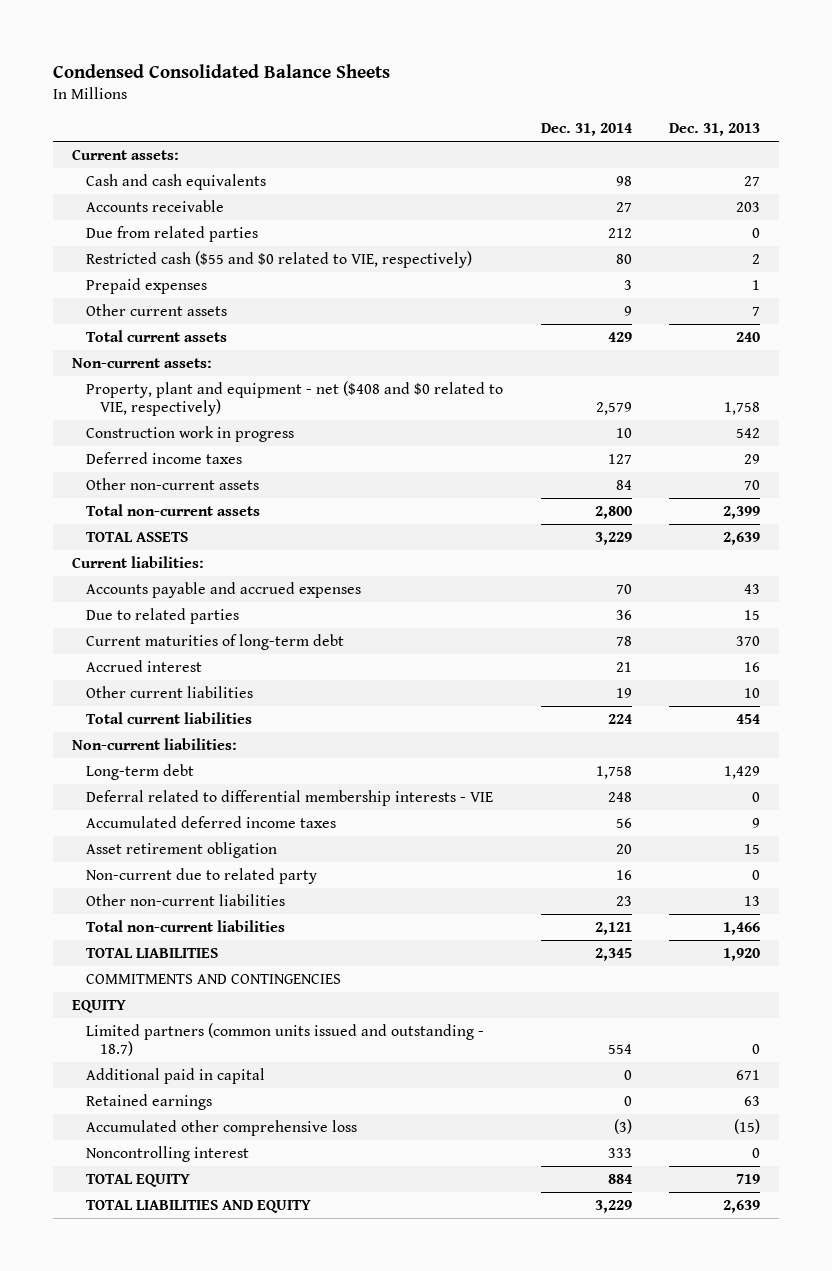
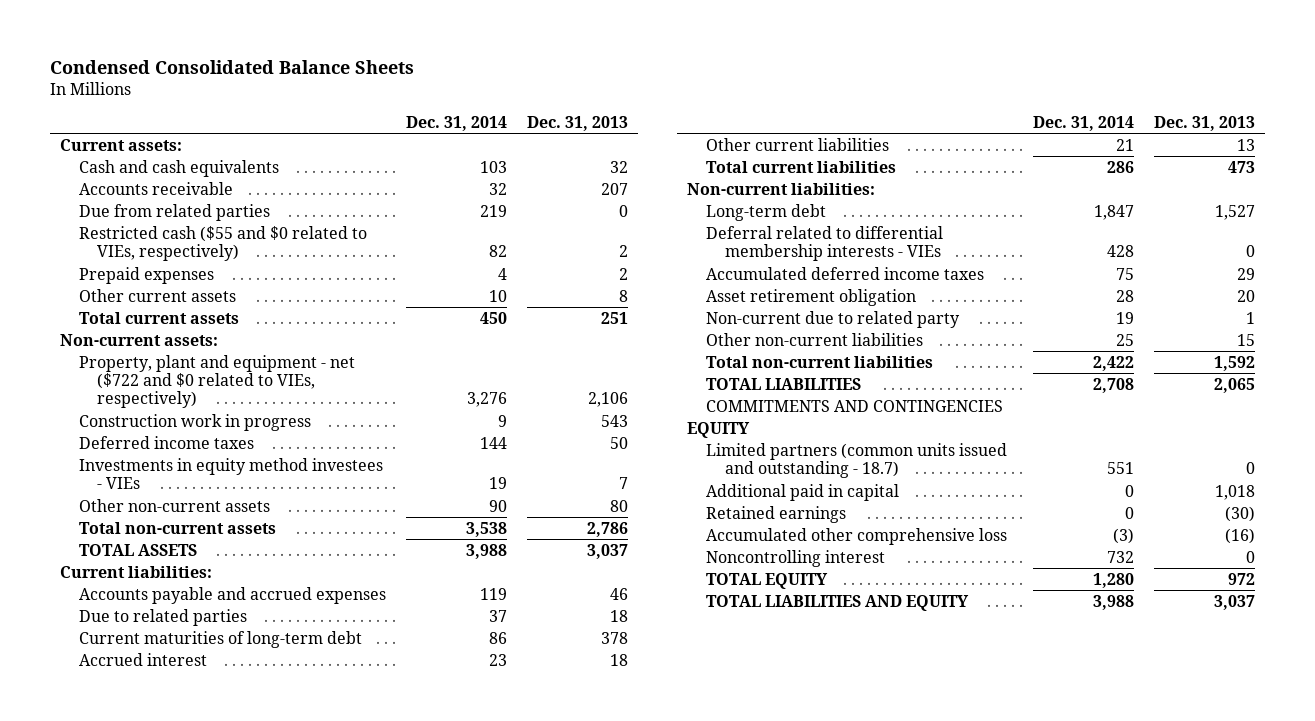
[615,175,632,186] 98 -> [479,160,507,173] 103
[744,175,761,186] 27 -> [609,160,628,173] 32
[615,201,632,212] 27 -> [488,182,507,195] 32
[736,201,761,212] 203 -> [600,182,628,195] 207
[607,227,632,238] 212 -> [479,204,507,217] 219
[85,250,472,268] Restricted cash ($55 and $0 related to VIE, respectively) -> [78,225,367,262] Restricted cash ($55 and $0 related to VIEs, respectively)
[615,253,632,264] 80 -> [488,245,507,258] 82
[623,279,632,290] 3 -> [497,267,507,280] 4
[752,279,761,290] 1 -> [618,267,628,280] 2
[623,305,632,316] 9 -> [488,289,507,302] 10
[752,306,761,316] 7 -> [618,289,628,302] 8
[607,331,632,342] 429 -> [479,311,507,324] 450
[736,331,761,342] 240 -> [600,311,628,324] 251
[85,380,503,417] Property, plant and equipment - net ($408 and $0 related to VIE, respectively) -> [78,354,355,409] Property, plant and equipment - net ($722 and $0 related to VIEs, respectively)
[595,402,632,416] 2,579 -> [466,392,507,408] 3,276
[724,402,761,416] 1,758 -> [587,392,628,408] 2,106
[615,427,632,438] 10 -> [497,414,507,427] 9
[736,427,761,438] 542 -> [600,414,628,427] 543
[607,453,632,464] 127 -> [479,436,507,449] 144
[744,453,761,464] 29 -> [609,436,628,449] 50
none -> [78,457,383,490] Investments in equity method investees - VIEs
[615,479,632,490] 84 -> [488,499,507,512] 90
[744,479,761,490] 70 -> [609,499,628,512] 80
[594,505,632,519] 2,800 -> [465,521,507,537] 3,538
[723,505,761,519] 2,399 -> [586,521,628,537] 2,786
[594,531,632,545] 3,229 -> [465,543,507,559] 3,988
[723,531,761,545] 2,639 -> [586,543,628,559] 3,037
[615,583,632,594] 70 -> [479,587,507,600] 119
[744,583,761,594] 43 -> [609,587,628,600] 46
[615,609,632,620] 36 -> [488,609,507,622] 37
[744,609,761,620] 15 -> [609,609,628,622] 18
[615,635,632,646] 78 -> [488,631,507,644] 86
[736,635,761,646] 370 -> [600,631,628,644] 378
[615,661,632,672] 21 -> [488,653,507,666] 23
[744,661,761,672] 16 -> [609,653,628,666] 18
[615,687,632,698] 19 -> [1116,138,1135,151] 21
[744,687,761,698] 10 -> [1237,138,1256,151] 13
[607,713,632,724] 224 -> [1107,160,1135,173] 286
[736,713,761,724] 454 -> [1228,160,1256,173] 473
[595,765,632,779] 1,758 -> [1094,204,1135,220] 1,847
[724,765,761,779] 1,429 -> [1215,204,1256,220] 1,527
[85,789,493,806] Deferral related to differential membership interests - VIE -> [706,225,944,262] Deferral related to differential membership interests - VIEs
[607,791,632,802] 248 -> [1107,245,1135,258] 428
[615,817,632,828] 56 -> [1116,267,1135,280] 75
[752,817,761,828] 9 -> [1237,267,1256,280] 29
[615,843,632,854] 20 -> [1116,289,1135,302] 28
[744,843,761,854] 15 -> [1237,289,1256,302] 20
[615,869,632,880] 16 -> [1116,311,1135,324] 19
[752,869,761,880] 0 -> [1246,311,1256,324] 1
[615,895,632,906] 23 -> [1116,333,1135,346] 25
[744,895,761,906] 13 -> [1237,333,1256,346] 15
[594,921,632,935] 2,121 -> [1093,355,1135,371] 2,422
[723,921,761,935] 1,466 -> [1214,355,1256,371] 1,592
[594,947,632,961] 2,345 -> [1093,377,1135,393] 2,708
[723,947,761,961] 1,920 -> [1214,377,1256,393] 2,065
[607,1044,632,1055] 554 -> [1107,462,1135,475] 551
[736,1069,761,1080] 671 -> [1215,484,1256,500] 1,018
[744,1095,761,1106] 63 -> [1225,505,1256,522] (30)
[734,1118,761,1134] (15) -> [1225,527,1256,544] (16)
[607,1147,632,1158] 333 -> [1107,550,1135,563] 732
[607,1173,632,1184] 884 -> [1093,572,1135,588] 1,280
[736,1173,761,1184] 719 -> [1228,572,1256,585] 972
[594,1199,632,1213] 3,229 -> [1093,594,1135,610] 3,988
[723,1199,761,1213] 2,639 -> [1214,594,1256,610] 3,037

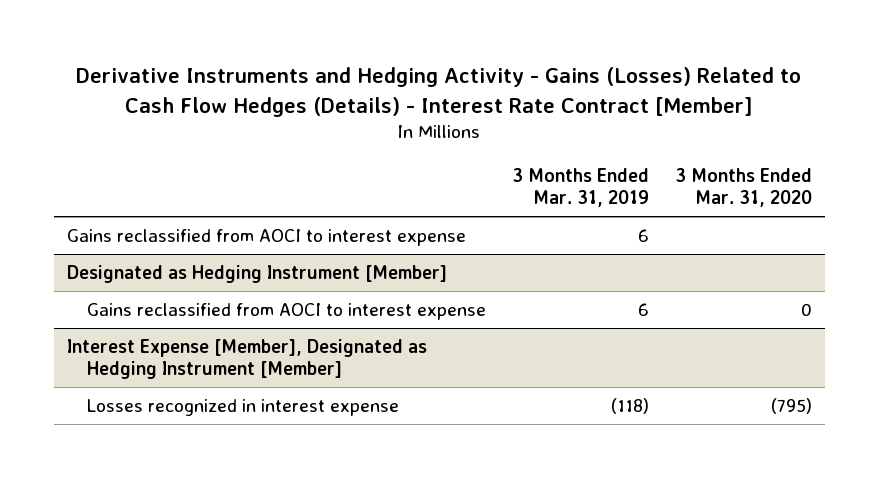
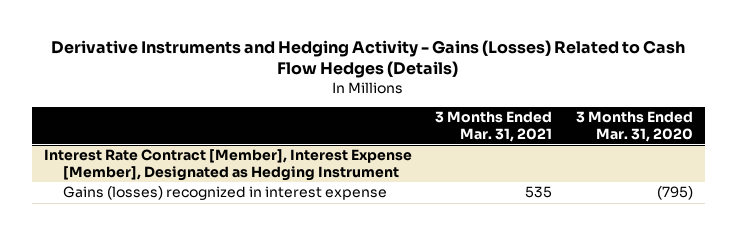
[76,67,802,117] Derivative Instruments and Hedging Activity - Gains (Losses) Related to Cash Flow Hedges (Details) - Interest Rate Contract [Member] -> [51,39,686,79] Derivative Instruments and Hedging Activity - Gains (Losses) Related to Cash Flow Hedges (Details)
[512,168,650,208] 3 Months Ended Mar. 31, 2019 -> none
none -> [435,110,553,142] 3 Months Ended Mar. 31, 2021
[66,228,466,246] Gains reclassified from AOCI to interest expense -> none
[66,264,447,283] Designated as Hedging Instrument [Member] -> none
[86,302,486,320] Gains reclassified from AOCI to interest expense -> none
[66,338,427,379] Interest Expense [Member], Designated as Hedging Instrument [Member] -> [43,149,412,182] Interest Rate Contract [Member], Interest Expense [Member], Designated as Hedging Instrument
[86,398,399,416] Losses recognized in interest expense -> [63,186,388,201] Gains (losses) recognized in interest expense

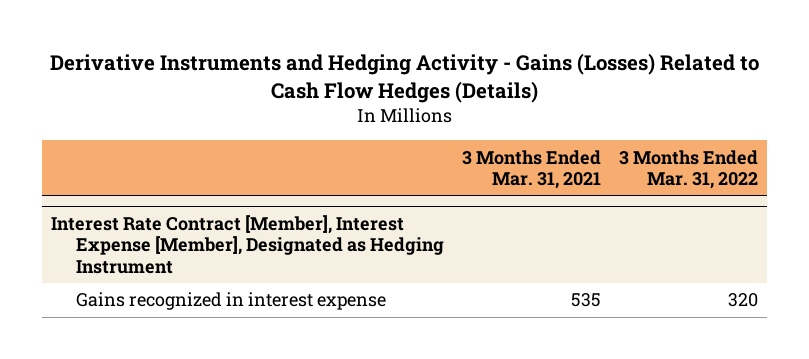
[576,110,694,142] 3 Months Ended Mar. 31, 2020 -> none
none -> [618,149,758,190] 3 Months Ended Mar. 31, 2022
[63,186,388,201] Gains (losses) recognized in interest expense -> [75,292,386,311] Gains recognized in interest expense

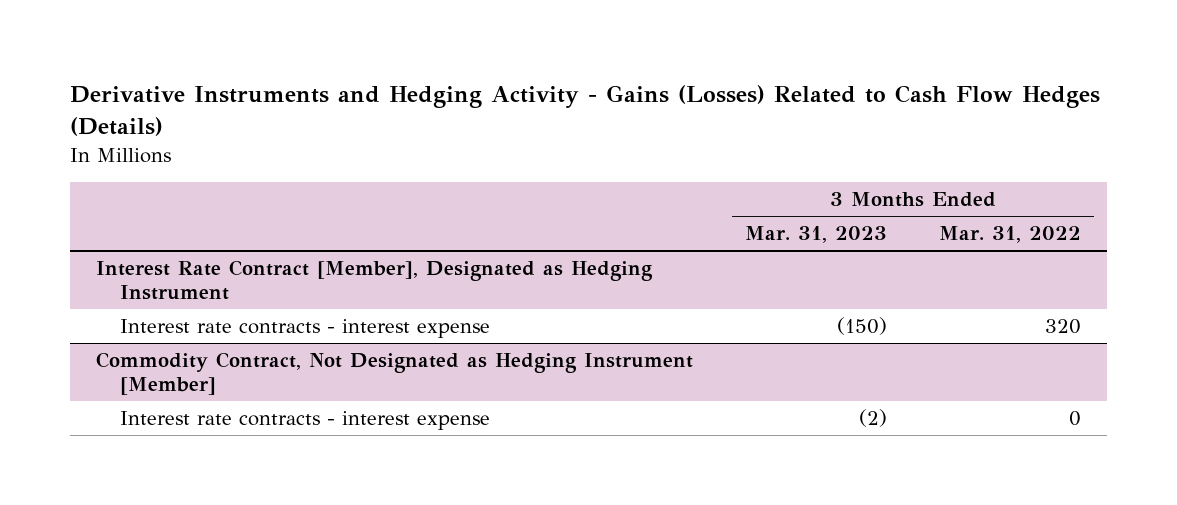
[461,149,601,190] 3 Months Ended Mar. 31, 2021 -> none
none -> [744,226,887,244] Mar. 31, 2023
[51,214,444,274] Interest Rate Contract [Member], Interest Expense [Member], Designated as Hedging Instrument -> [96,260,654,300] Interest Rate Contract [Member], Designated as Hedging Instrument
[75,292,386,311] Gains recognized in interest expense -> [119,319,490,339] Interest rate contracts - interest expense
none -> [96,352,694,395] Commodity Contract, Not Designated as Hedging Instrument [Member]
none -> [119,411,490,431] Interest rate contracts - interest expense

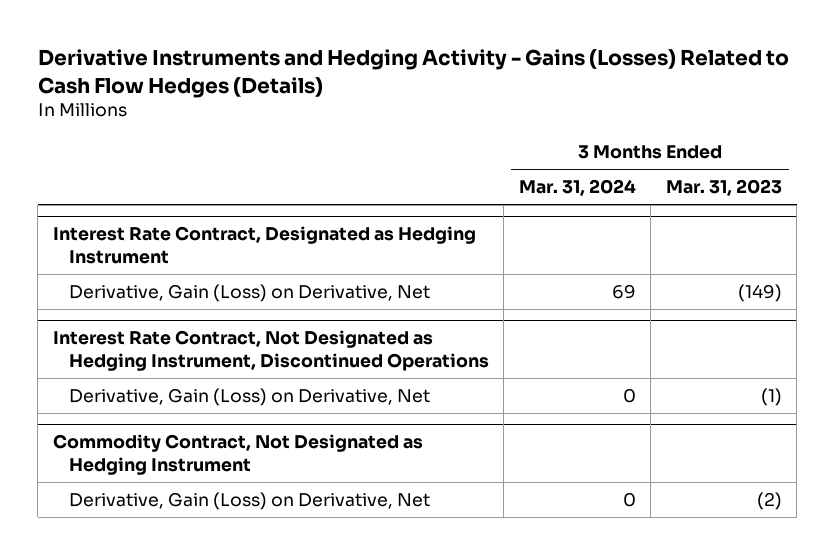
[938,226,1081,244] Mar. 31, 2022 -> none
none -> [518,179,636,197] Mar. 31, 2024
[119,319,490,339] Interest rate contracts - interest expense -> none
[119,411,490,431] Interest rate contracts - interest expense -> none
[96,260,654,300] Interest Rate Contract [Member], Designated as Hedging Instrument -> [52,226,476,264] Interest Rate Contract, Designated as Hedging Instrument
none -> [68,284,430,303] Derivative, Gain (Loss) on Derivative, Net
none -> [52,330,489,371] Interest Rate Contract, Not Designated as Hedging Instrument, Discontinued Operations
none -> [68,388,430,407] Derivative, Gain (Loss) on Derivative, Net
[96,352,694,395] Commodity Contract, Not Designated as Hedging Instrument [Member] -> [52,434,423,475] Commodity Contract, Not Designated as Hedging Instrument
none -> [68,492,430,511] Derivative, Gain (Loss) on Derivative, Net

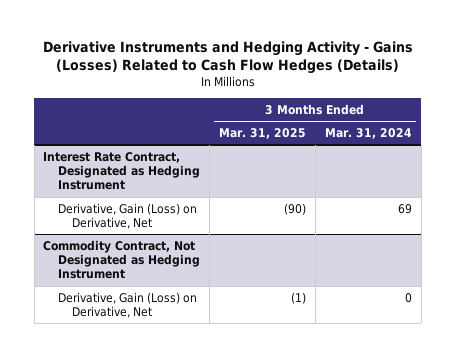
[665,179,782,197] Mar. 31, 2023 -> none
none -> [218,127,306,139] Mar. 31, 2025
[52,330,489,371] Interest Rate Contract, Not Designated as Hedging Instrument, Discontinued Operations -> none
[68,388,430,407] Derivative, Gain (Loss) on Derivative, Net -> none

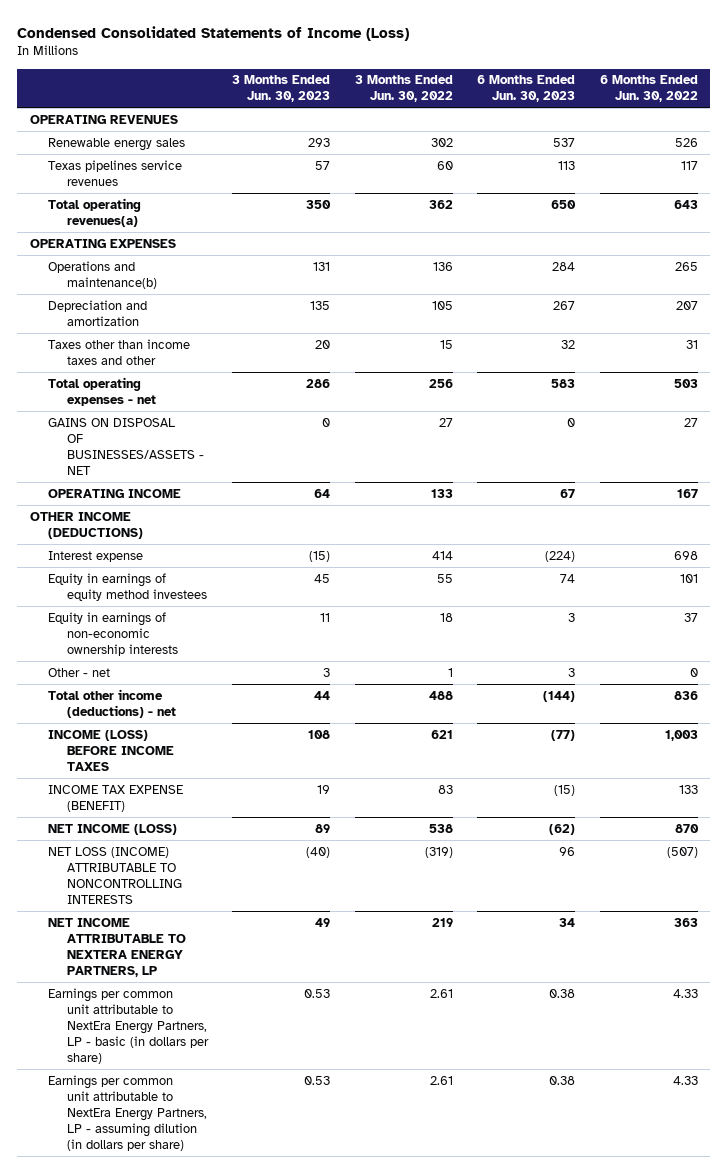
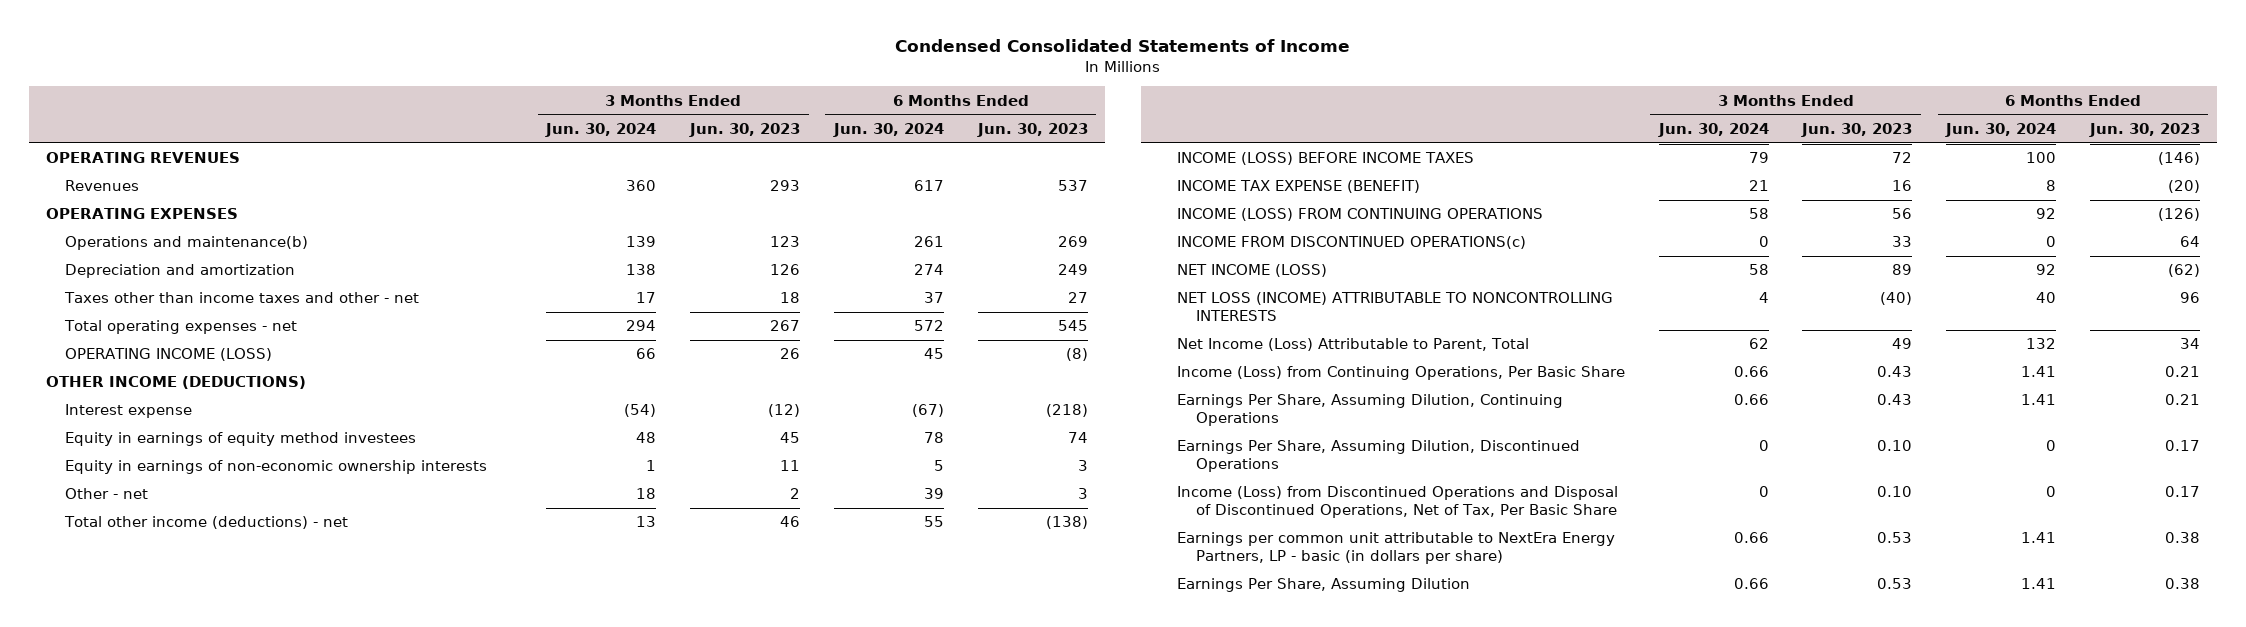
[17,25,410,41] Condensed Consolidated Statements of Income (Loss) -> [894,38,1350,52] Condensed Consolidated Statements of Income
[354,75,453,103] 3 Months Ended Jun. 30, 2022 -> none
[599,75,698,103] 6 Months Ended Jun. 30, 2022 -> none
none -> [545,122,657,137] Jun. 30, 2024
none -> [832,122,944,137] Jun. 30, 2024
[48,137,186,151] Renewable energy sales -> none
[48,159,183,186] Texas pipelines service revenues -> none
[48,197,142,227] Total operating revenues(a) -> [64,180,139,192] Revenues
[306,199,332,209] 350 -> [770,180,801,192] 293
[551,199,577,209] 650 -> [1057,180,1088,192] 537
[48,417,204,476] GAINS ON DISPOSAL OF BUSINESSES/ASSETS - NET -> none
[313,261,331,271] 131 -> [770,236,801,248] 123
[552,261,576,271] 284 -> [1057,236,1088,248] 269
[310,300,331,310] 135 -> [770,264,801,276] 126
[553,300,576,310] 267 -> [1057,264,1088,276] 249
[48,338,191,365] Taxes other than income taxes and other -> [63,292,419,304] Taxes other than income taxes and other - net
[315,339,331,349] 20 -> [780,292,801,304] 18
[561,339,576,349] 32 -> [1067,292,1088,304] 27
[306,378,331,388] 286 -> [770,320,801,332] 267
[551,378,576,388] 583 -> [1057,320,1088,332] 545
[48,488,182,498] OPERATING INCOME -> [64,348,272,362] OPERATING INCOME (LOSS)
[314,488,331,498] 64 -> [780,348,801,360] 26
[560,488,576,498] 67 -> [1065,348,1088,362] (8)
[309,550,331,562] (15) -> [768,404,801,418] (12)
[545,550,576,562] (224) -> [1045,404,1088,418] (218)
[323,667,331,677] 3 -> [790,488,801,500] 2
[314,690,331,700] 44 -> [780,516,801,528] 46
[543,690,576,702] (144) -> [1045,516,1088,530] (138)
[308,729,331,739] 108 -> [1892,152,1913,164] 72
[551,729,576,741] (77) -> [2157,152,2200,166] (146)
[317,784,331,794] 19 -> [1892,180,1913,192] 16
[554,784,576,796] (15) -> [2167,180,2200,194] (20)
none -> [1176,208,1543,222] INCOME (LOSS) FROM CONTINUING OPERATIONS
none -> [1176,236,1526,250] INCOME FROM DISCONTINUED OPERATIONS(c)
[48,917,186,978] NET INCOME ATTRIBUTABLE TO NEXTERA ENERGY PARTNERS, LP -> [1176,338,1529,352] Net Income (Loss) Attributable to Parent, Total
none -> [1176,366,1625,381] Income (Loss) from Continuing Operations, Per Basic Share
none -> [1176,394,1563,426] Earnings Per Share, Assuming Dilution, Continuing Operations
none -> [1176,440,1580,472] Earnings Per Share, Assuming Dilution, Discontinued Operations
none -> [1176,486,1618,518] Income (Loss) from Discontinued Operations and Disposal of Discontinued Operations, Net of Tax, Per Basic Share
[48,1074,207,1152] Earnings per common unit attributable to NextEra Energy Partners, LP - assuming dilution (in dollars per share) -> [1176,578,1470,593] Earnings Per Share, Assuming Dilution

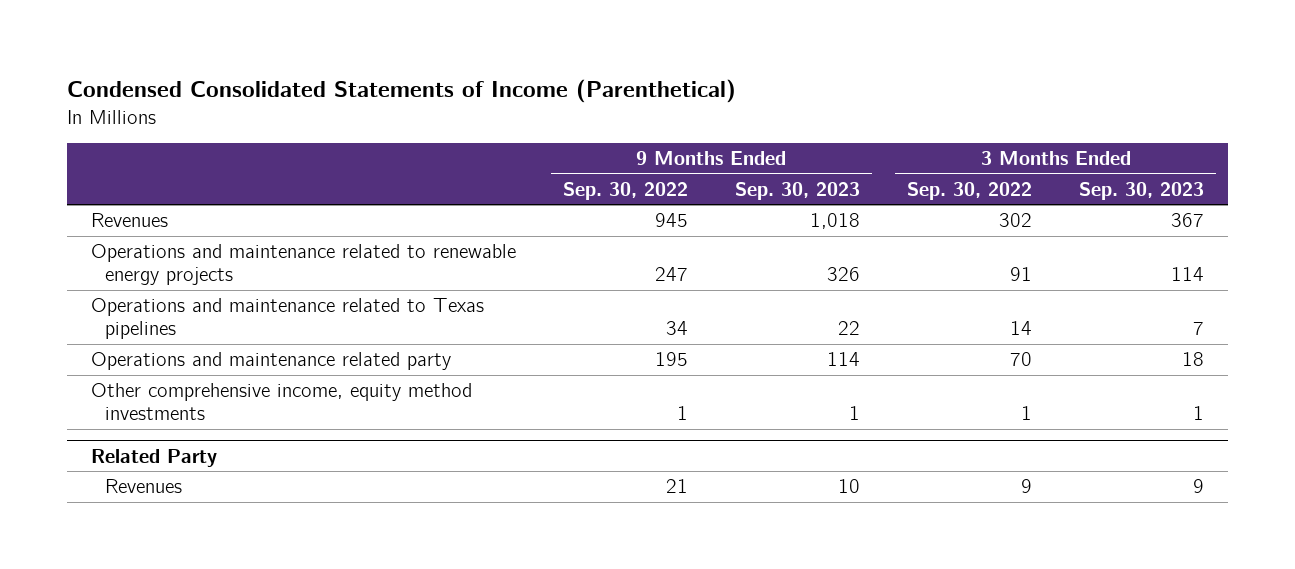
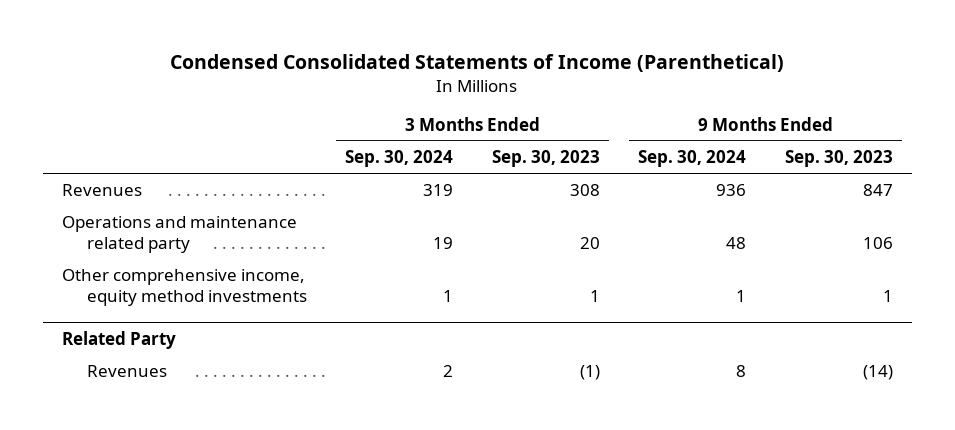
[562,181,688,200] Sep. 30, 2022 -> none
[907,181,1033,200] Sep. 30, 2022 -> none
none -> [345,150,454,168] Sep. 30, 2024
none -> [638,150,747,168] Sep. 30, 2024
[90,244,516,286] Operations and maintenance related to renewable energy projects -> none
[90,298,484,340] Operations and maintenance related to Texas pipelines -> none
[809,213,860,230] 1,018 -> [862,184,893,197] 847
[1171,213,1205,228] 367 -> [569,184,600,197] 308
[826,352,860,367] 114 -> [862,237,893,250] 106
[1182,352,1205,367] 18 -> [579,237,600,250] 20
[837,479,860,494] 10 -> [862,365,893,381] (14)
[1193,479,1205,494] 9 -> [579,365,600,381] (1)

